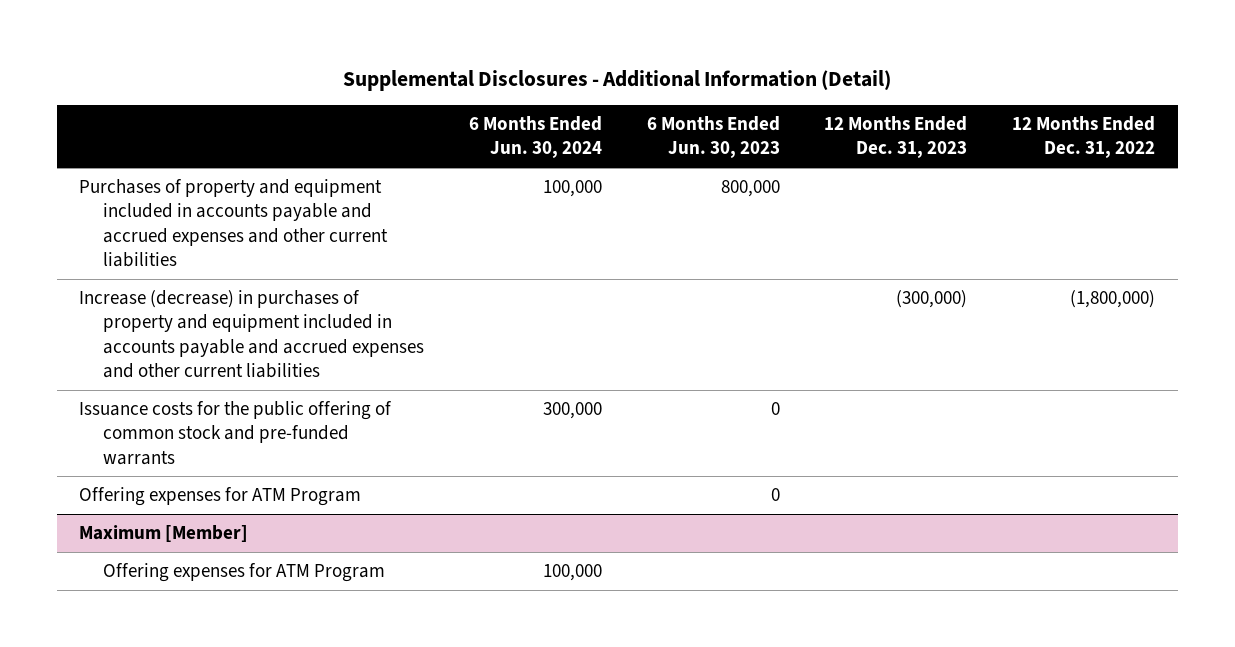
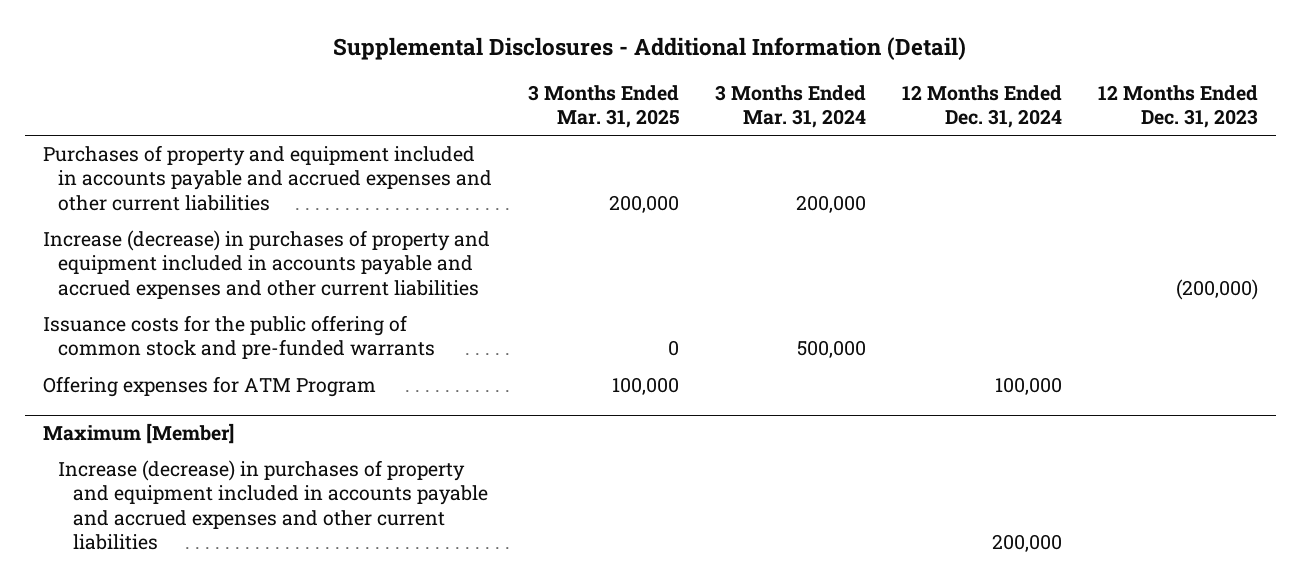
[468,115,602,159] 6 Months Ended Jun. 30, 2024 -> none
[646,115,780,159] 6 Months Ended Jun. 30, 2023 -> none
[1012,115,1156,159] 12 Months Ended Dec. 31, 2022 -> none
none -> [527,84,679,129] 3 Months Ended Mar. 31, 2025
none -> [714,84,866,129] 3 Months Ended Mar. 31, 2024
none -> [901,84,1062,129] 12 Months Ended Dec. 31, 2024
[896,290,968,309] (300,000) -> [1175,278,1258,300] (200,000)
[102,563,385,583] Offering expenses for ATM Program -> none
none -> [57,460,488,551] Increase (decrease) in purchases of property and equipment included in accounts payable and accrued expenses and other current liabilities

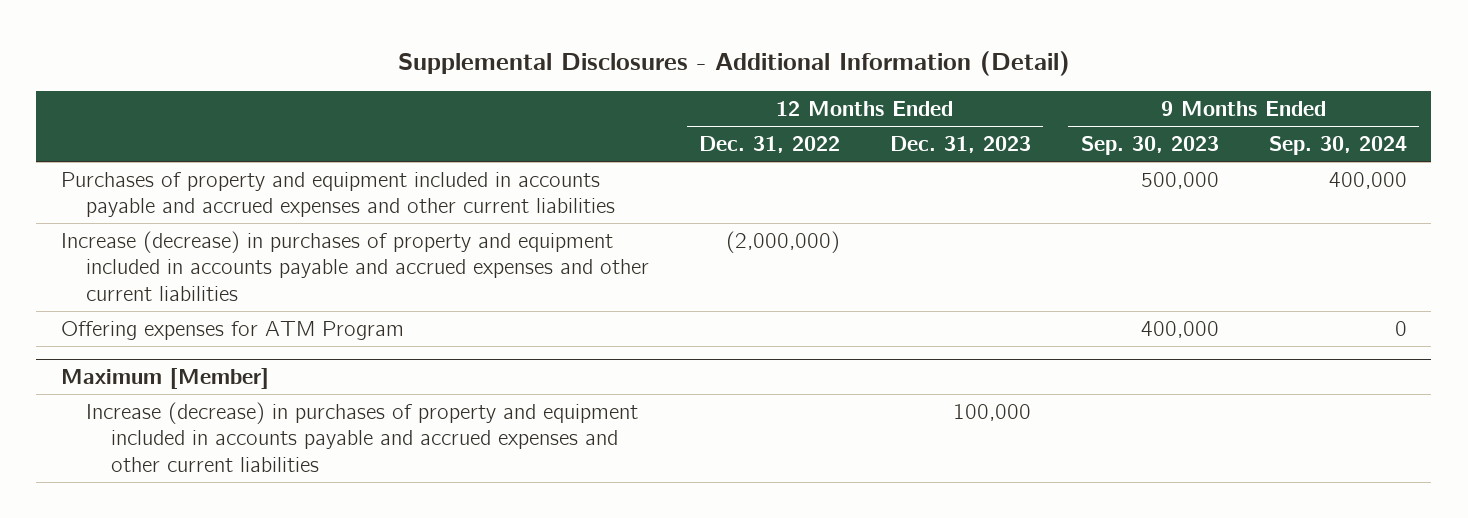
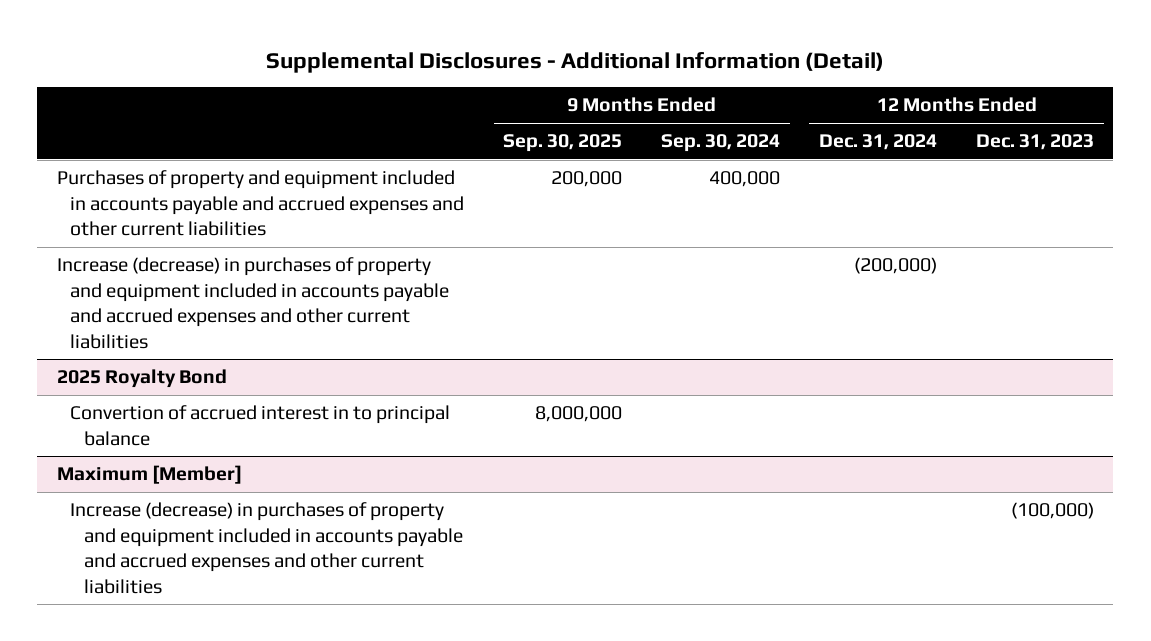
[699,136,841,154] Dec. 31, 2022 -> none
[1080,136,1219,156] Sep. 30, 2023 -> none
none -> [503,134,623,153] Sep. 30, 2025
none -> [819,134,938,151] Dec. 31, 2024
[61,320,405,340] Offering expenses for ATM Program -> none
none -> [56,369,227,389] 2025 Royalty Bond
none -> [70,405,451,446] Convertion of accrued interest in to principal balance
[952,403,1031,421] 100,000 -> [1010,502,1094,520] (100,000)

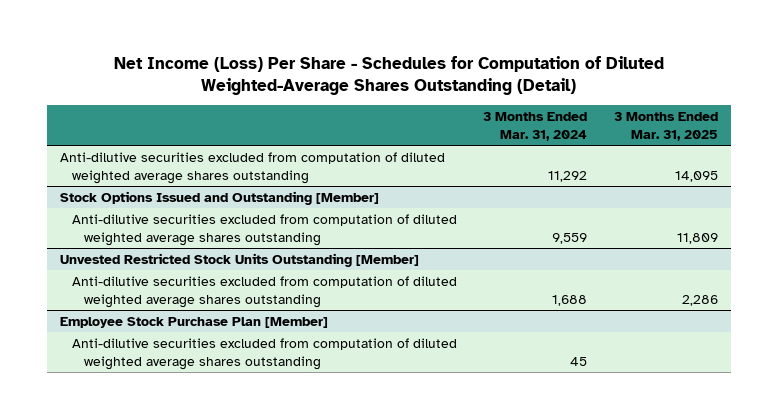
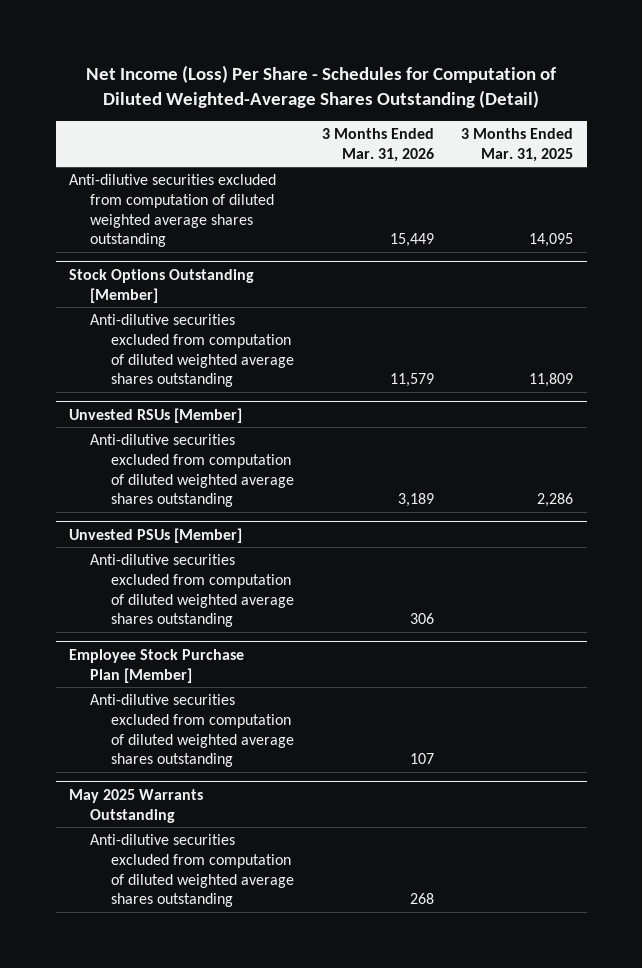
[483,112,588,141] 3 Months Ended Mar. 31, 2024 -> none
none -> [321,128,434,162] 3 Months Ended Mar. 31, 2026
[59,190,379,205] Stock Options Issued and Outstanding [Member] -> [69,268,255,303] Stock Options Outstanding [Member]
[59,252,419,267] Unvested Restricted Stock Units Outstanding [Member] -> [69,407,243,423] Unvested RSUs [Member]
none -> [69,527,243,543] Unvested PSUs [Member]
none -> [90,553,295,628] Anti-dilutive securities excluded from computation of diluted weighted average shares outstanding
none -> [69,788,204,823] May 2025 Warrants Outstanding
none -> [90,833,295,908] Anti-dilutive securities excluded from computation of diluted weighted average shares outstanding

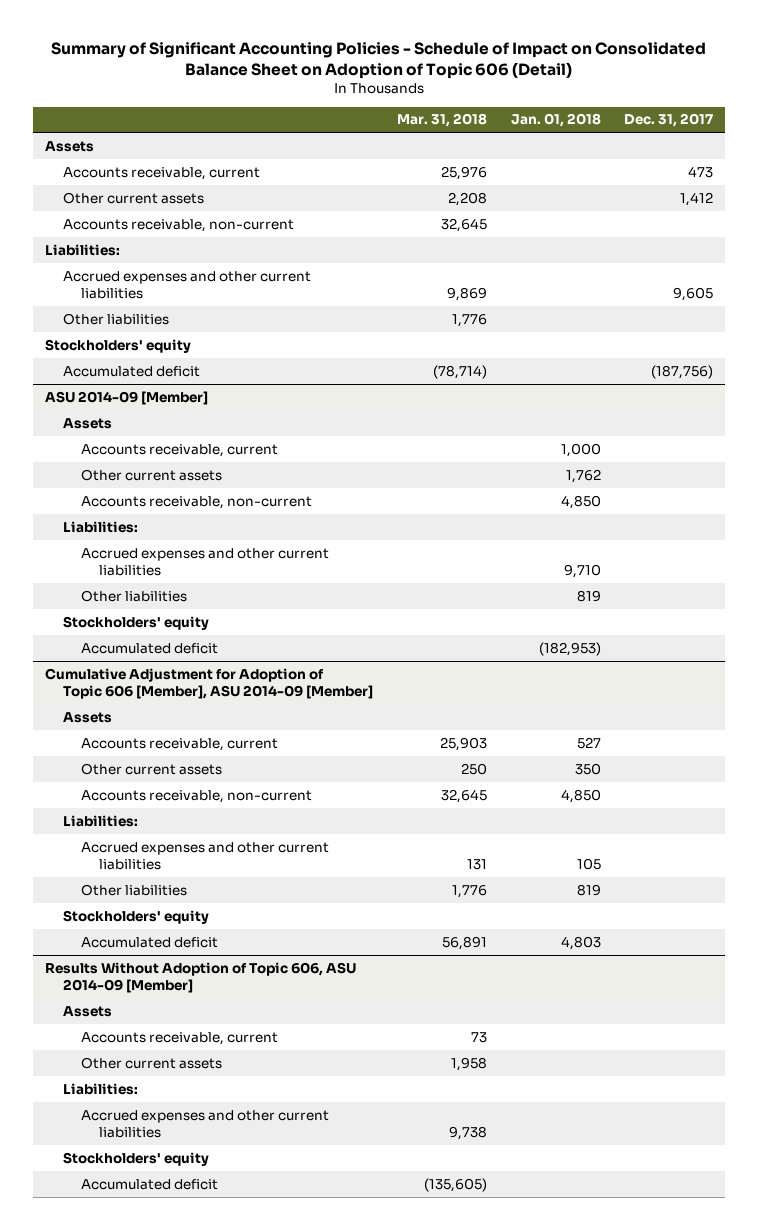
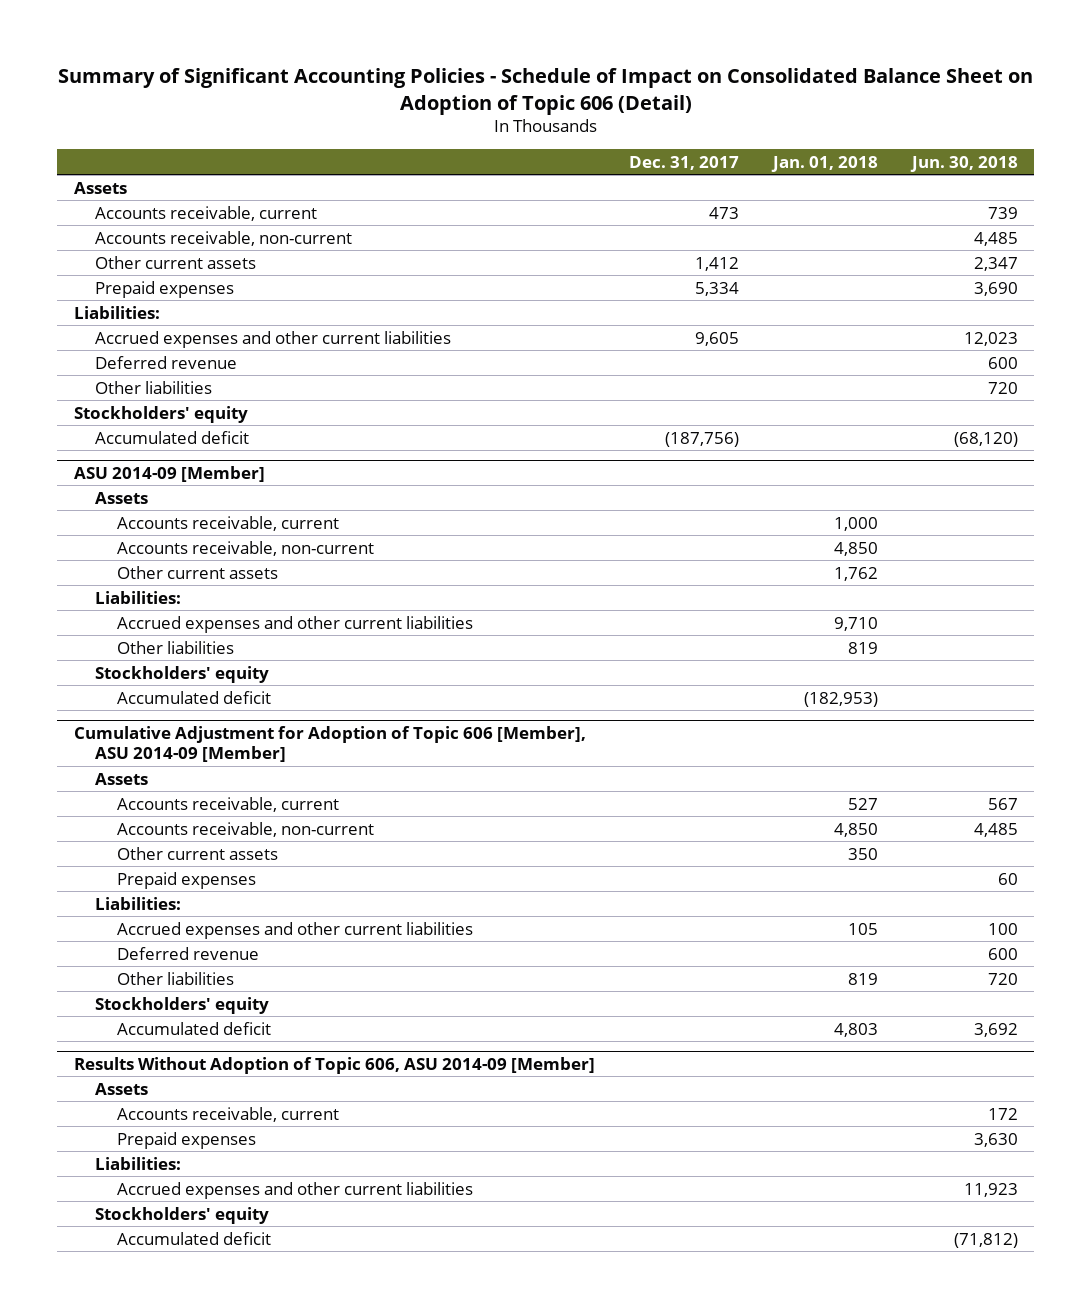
[396,113,487,128] Mar. 31, 2018 -> none
none -> [909,155,1018,172] Jun. 30, 2018
[62,191,204,204] Other current assets -> [95,255,257,269] Other current assets
none -> [95,280,235,298] Prepaid expenses
none -> [95,355,238,369] Deferred revenue
[80,468,222,481] Other current assets -> [116,565,278,579] Other current assets
[80,762,222,775] Other current assets -> [116,846,278,860] Other current assets
none -> [116,871,256,889] Prepaid expenses
none -> [116,946,259,960] Deferred revenue
[80,1056,222,1069] Other current assets -> none
none -> [116,1131,256,1149] Prepaid expenses

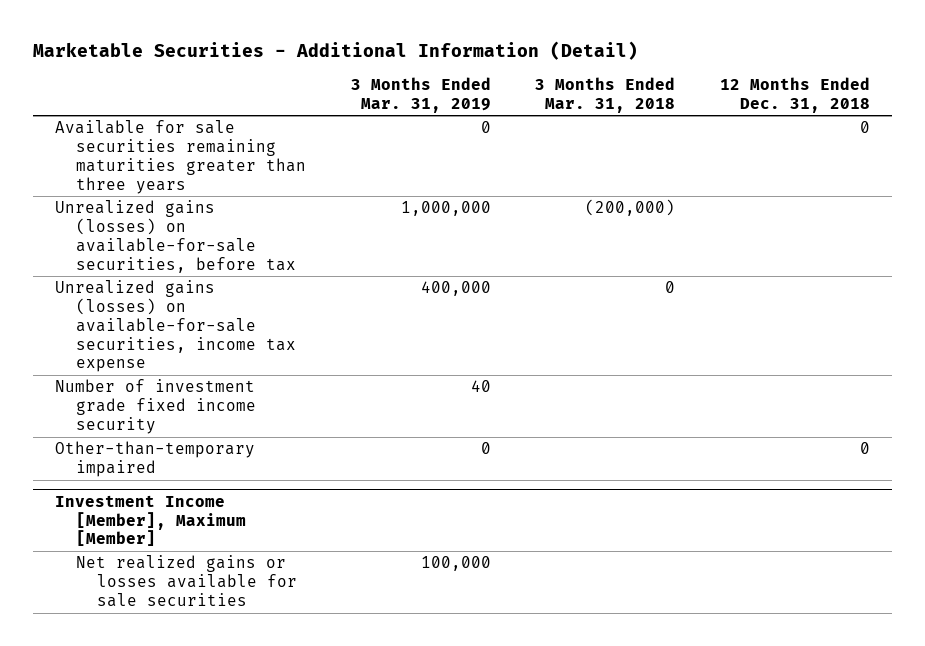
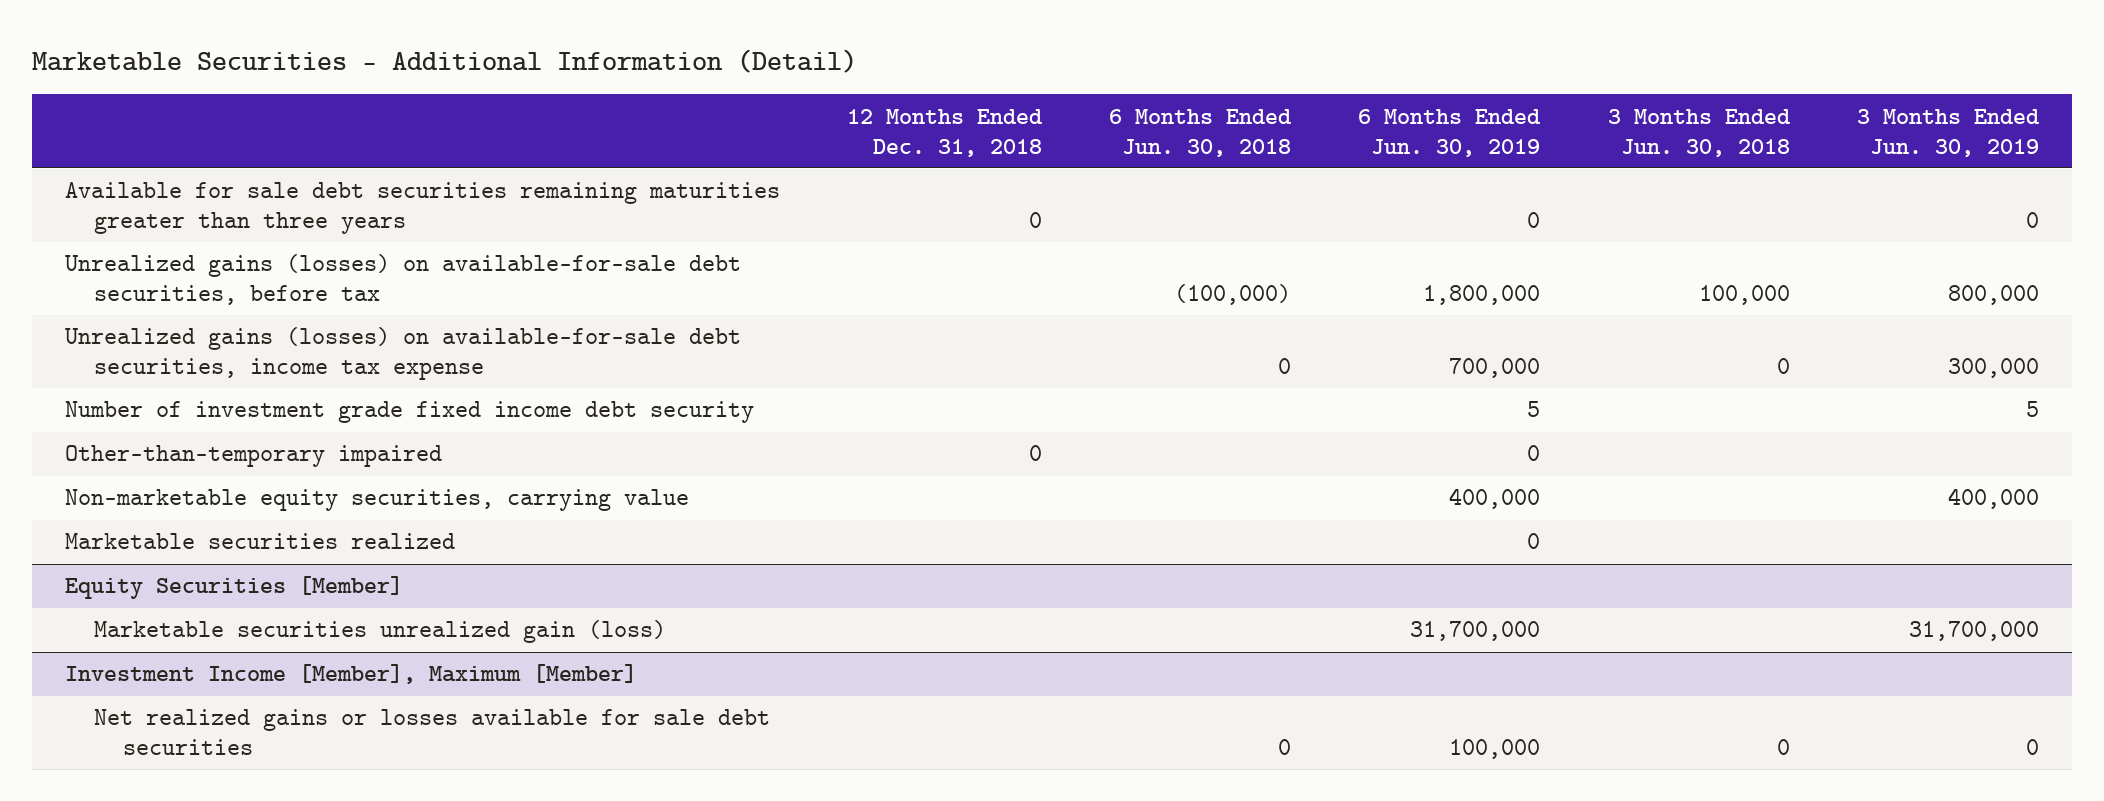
[350,76,491,113] 3 Months Ended Mar. 31, 2019 -> none
[535,76,676,113] 3 Months Ended Mar. 31, 2018 -> none
none -> [1109,108,1293,157] 6 Months Ended Jun. 30, 2018
none -> [1358,108,1542,157] 6 Months Ended Jun. 30, 2019
none -> [1607,108,1791,157] 3 Months Ended Jun. 30, 2018
none -> [1856,108,2040,157] 3 Months Ended Jun. 30, 2019
[55,120,307,194] Available for sale securities remaining maturities greater than three years -> [65,182,781,235] Available for sale debt securities remaining maturities greater than three years
[55,200,297,273] Unrealized gains (losses) on available-for-sale securities, before tax -> [65,254,742,306] Unrealized gains (losses) on available-for-sale debt securities, before tax
[55,280,297,373] Unrealized gains (losses) on available-for-sale securities, income tax expense -> [65,327,742,381] Unrealized gains (losses) on available-for-sale debt securities, income tax expense
[55,379,257,434] Number of investment grade fixed income security -> [65,401,755,424] Number of investment grade fixed income debt security
none -> [65,489,690,512] Non-marketable equity securities, carrying value
none -> [65,533,456,550] Marketable securities realized
none -> [65,576,404,600] Equity Securities [Member]
none -> [94,620,667,644] Marketable securities unrealized gain (loss)
[76,555,297,607] Net realized gains or losses available for sale securities -> [94,709,771,756] Net realized gains or losses available for sale debt securities

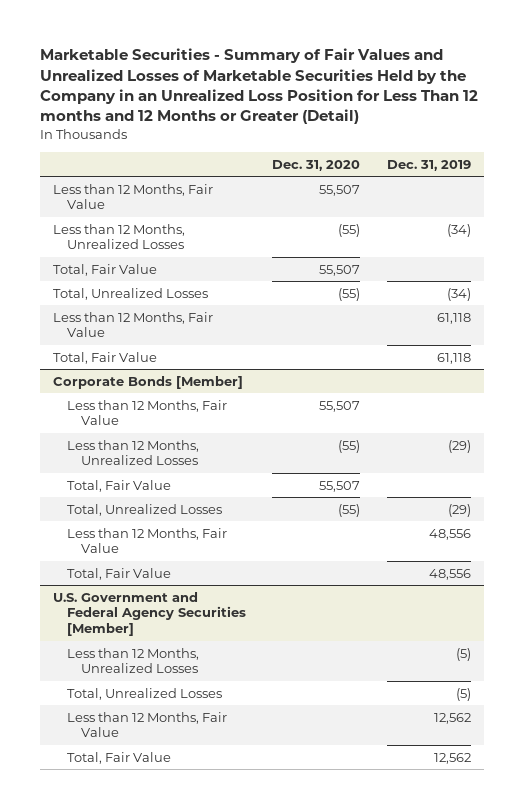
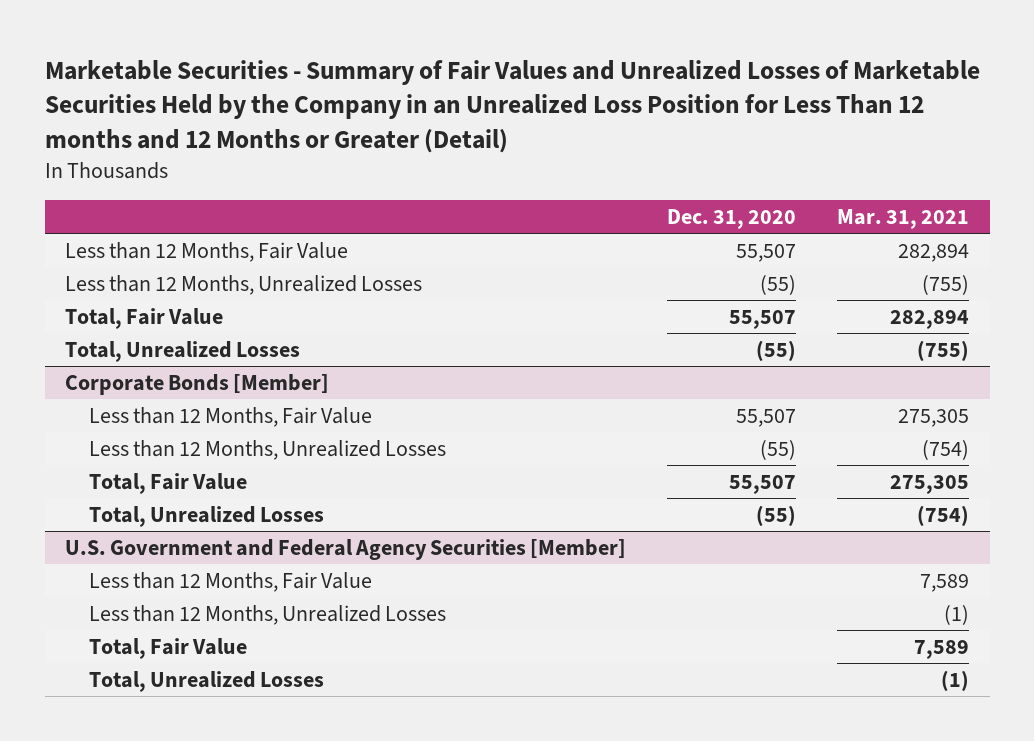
[386,159,471,171] Dec. 31, 2019 -> none
none -> [837,208,970,229] Mar. 31, 2021
[52,311,213,338] Less than 12 Months, Fair Value -> none
[52,351,157,364] Total, Fair Value -> none
[67,527,228,554] Less than 12 Months, Fair Value -> none
[67,567,172,580] Total, Fair Value -> none
[67,647,200,674] Less than 12 Months, Unrealized Losses -> [89,604,447,625] Less than 12 Months, Unrealized Losses
[67,687,223,700] Total, Unrealized Losses -> [89,670,325,692] Total, Unrealized Losses

